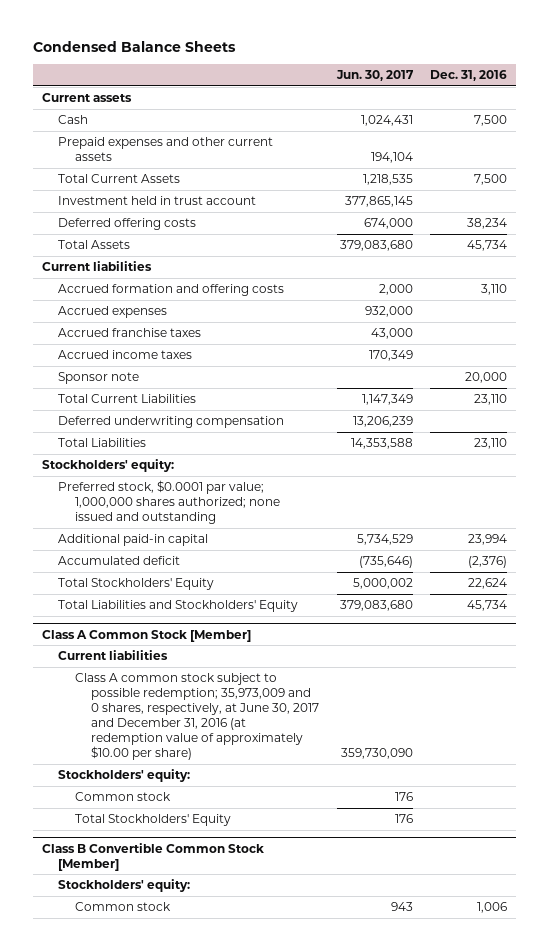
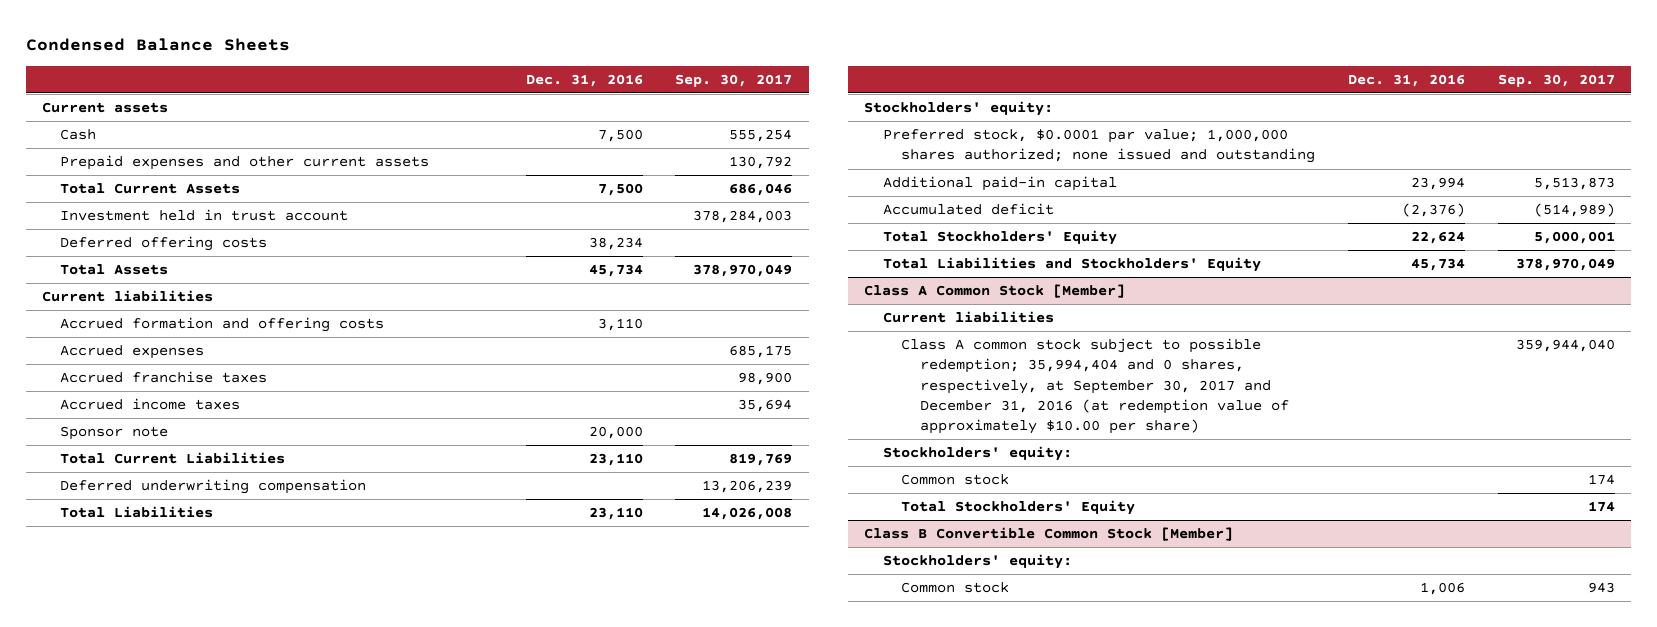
[335,70,414,82] Jun. 30, 2017 -> none
none -> [675,73,793,87] Sep. 30, 2017
[74,673,320,761] Class A common stock subject to possible redemption; 35,973,009 and 0 shares, respectively, at June 30, 2017 and December 31, 2016 (at redemption value of approximately $10.00 per share) -> [901,338,1289,434] Class A common stock subject to possible redemption; 35,994,404 and 0 shares, respectively, at September 30, 2017 and December 31, 2016 (at redemption value of approximately $10.00 per share)

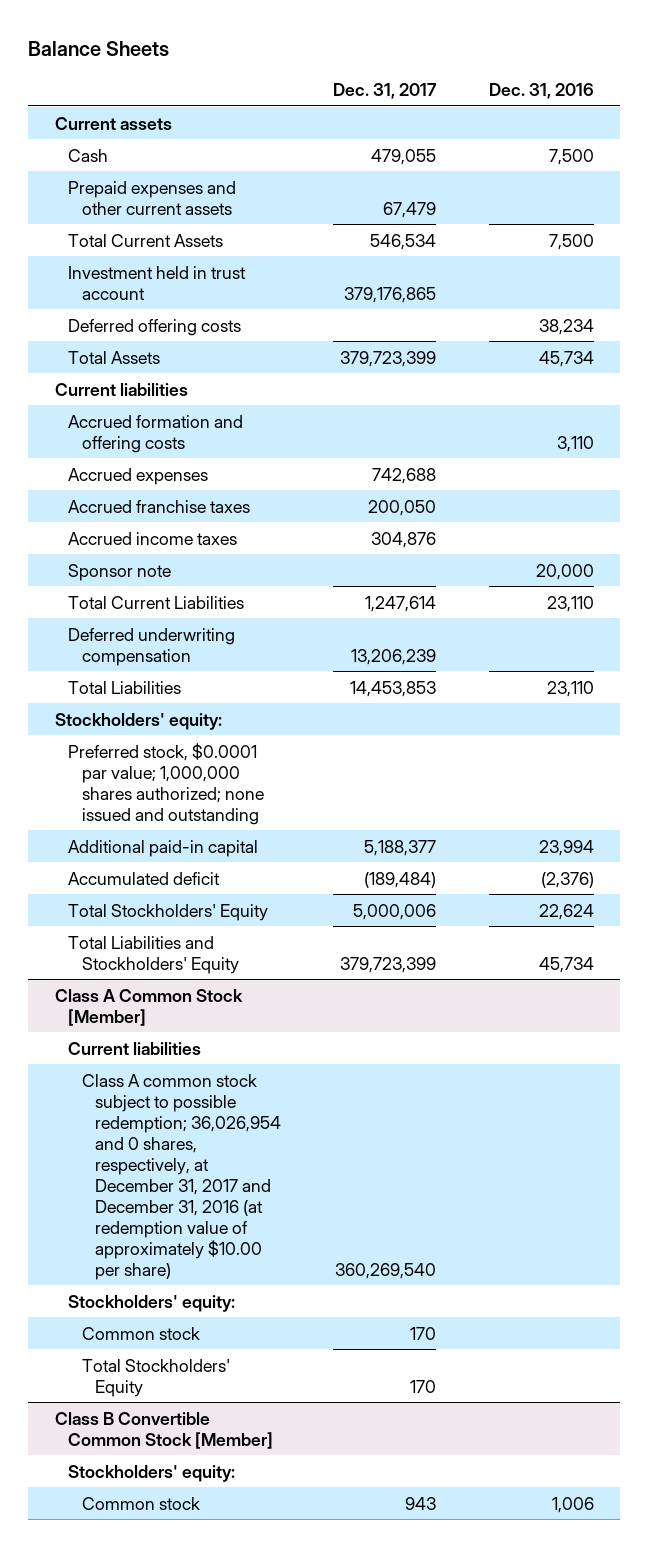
[25,37,290,51] Condensed Balance Sheets -> [28,40,170,56] Balance Sheets
[675,73,793,87] Sep. 30, 2017 -> none
none -> [333,82,438,99] Dec. 31, 2017
[901,338,1289,434] Class A common stock subject to possible redemption; 35,994,404 and 0 shares, respectively, at September 30, 2017 and December 31, 2016 (at redemption value of approximately $10.00 per share) -> [81,1073,282,1280] Class A common stock subject to possible redemption; 36,026,954 and 0 shares, respectively, at December 31, 2017 and December 31, 2016 (at redemption value of approximately $10.00 per share)

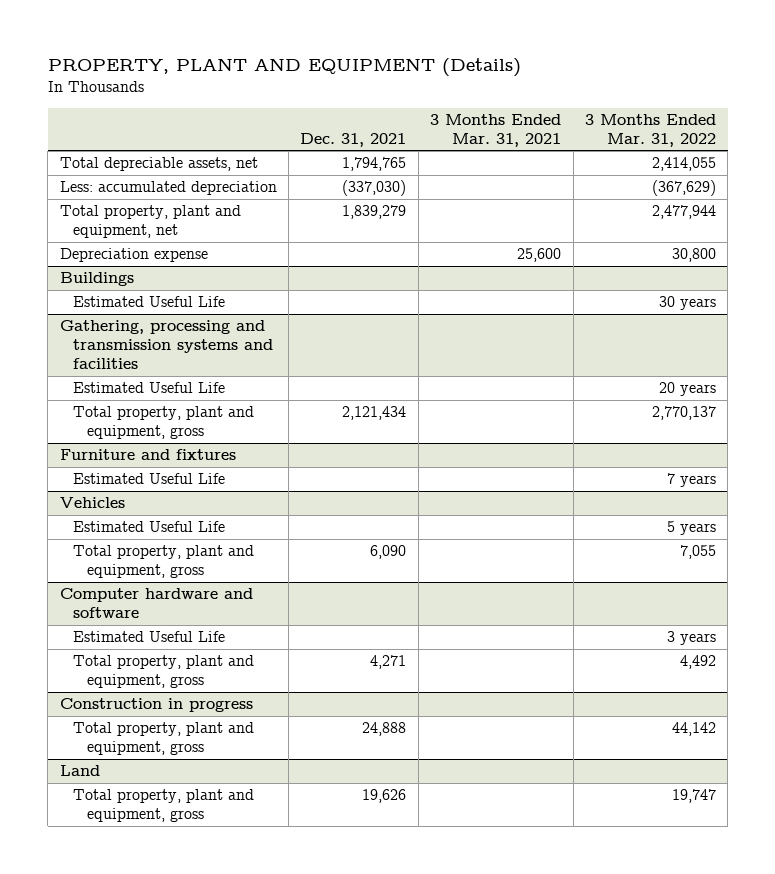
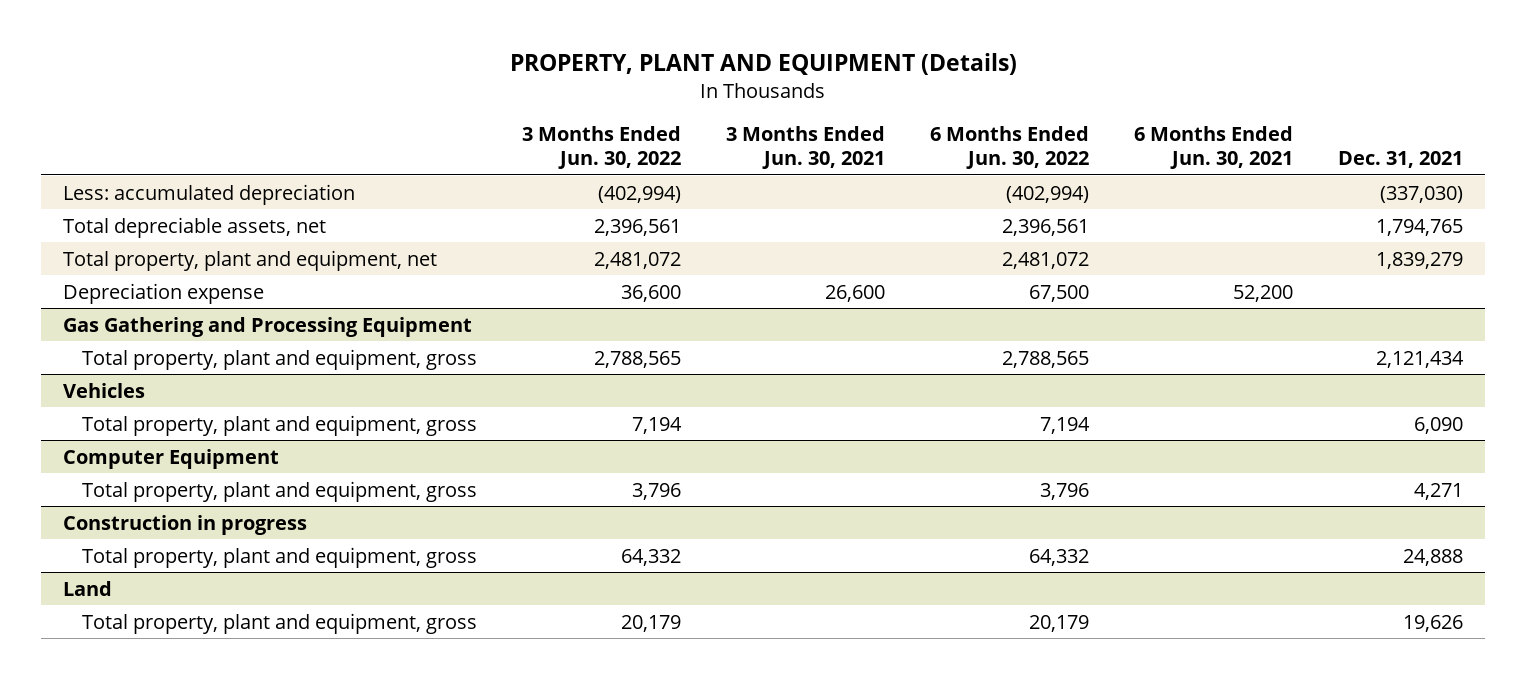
[430,114,562,147] 3 Months Ended Mar. 31, 2021 -> none
[584,114,716,147] 3 Months Ended Mar. 31, 2022 -> none
none -> [521,126,681,169] 3 Months Ended Jun. 30, 2022
none -> [725,126,885,169] 3 Months Ended Jun. 30, 2021
none -> [929,126,1089,169] 6 Months Ended Jun. 30, 2022
none -> [1133,126,1293,169] 6 Months Ended Jun. 30, 2021
[59,157,258,172] Total depreciable assets, net -> [63,216,327,238] Total depreciable assets, net
[59,272,134,287] Buildings -> none
[73,296,226,308] Estimated Useful Life -> none
[73,382,226,394] Estimated Useful Life -> none
[59,320,274,369] Gathering, processing and transmission systems and facilities -> [63,316,473,337] Gas Gathering and Processing Equipment
[59,449,236,461] Furniture and fixtures -> none
[73,473,226,485] Estimated Useful Life -> none
[73,521,226,533] Estimated Useful Life -> none
[73,631,226,643] Estimated Useful Life -> none
[59,588,253,619] Computer hardware and software -> [63,448,280,469] Computer Equipment

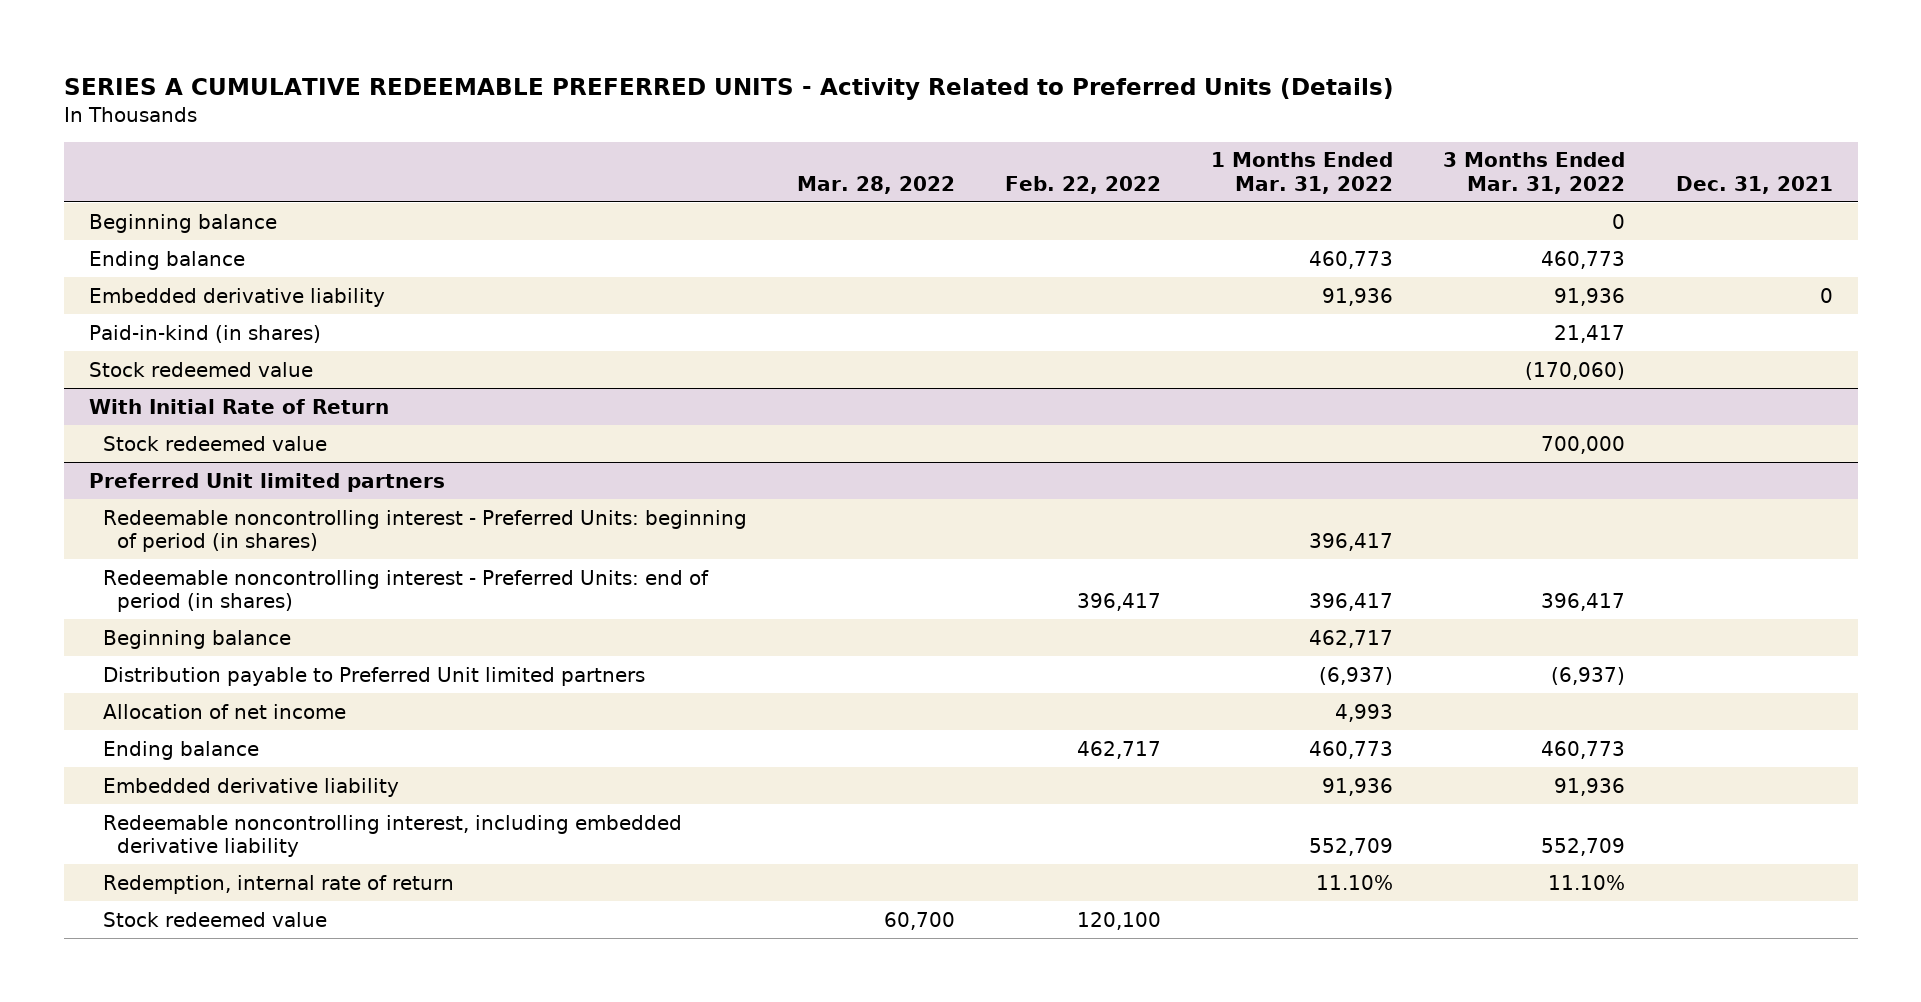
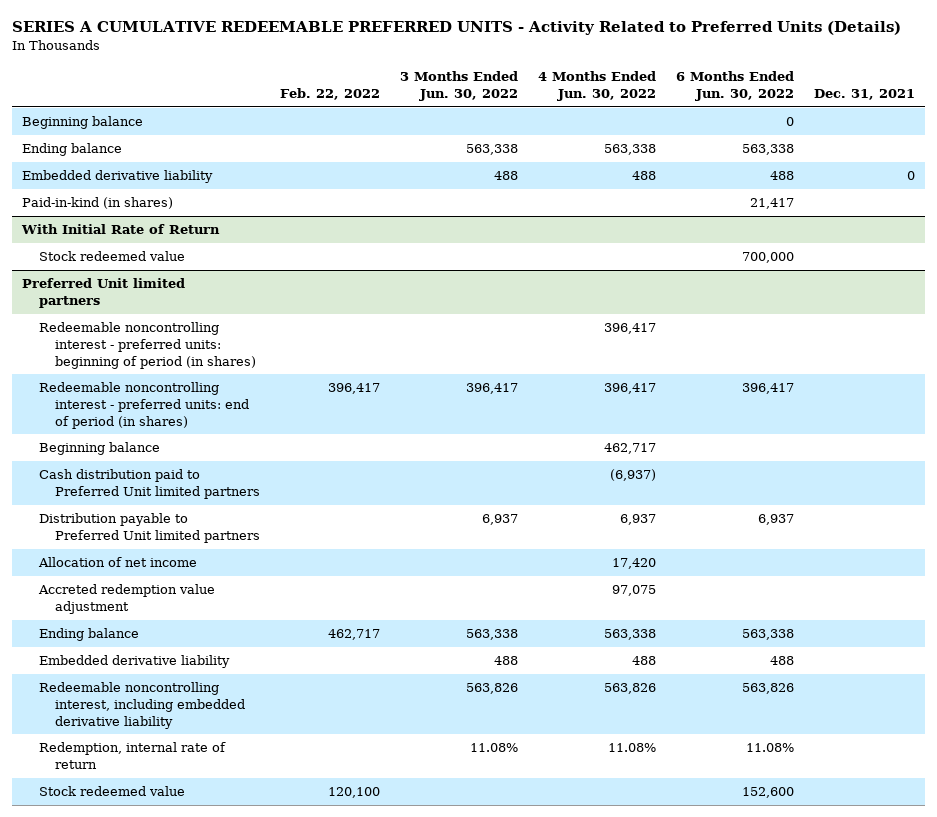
[797,175,956,194] Mar. 28, 2022 -> none
[1211,152,1394,194] 1 Months Ended Mar. 31, 2022 -> none
[1443,152,1626,194] 3 Months Ended Mar. 31, 2022 -> none
none -> [400,71,519,101] 3 Months Ended Jun. 30, 2022
none -> [538,71,657,101] 4 Months Ended Jun. 30, 2022
none -> [676,71,795,101] 6 Months Ended Jun. 30, 2022
[88,361,313,377] Stock redeemed value -> none
[102,509,747,552] Redeemable noncontrolling interest - Preferred Units: beginning of period (in shares) -> [38,322,257,369] Redeemable noncontrolling interest - preferred units: beginning of period (in shares)
[102,569,709,612] Redeemable noncontrolling interest - Preferred Units: end of period (in shares) -> [38,382,250,429] Redeemable noncontrolling interest - preferred units: end of period (in shares)
none -> [38,469,261,500] Cash distribution paid to Preferred Unit limited partners
none -> [37,584,215,615] Accreted redemption value adjustment

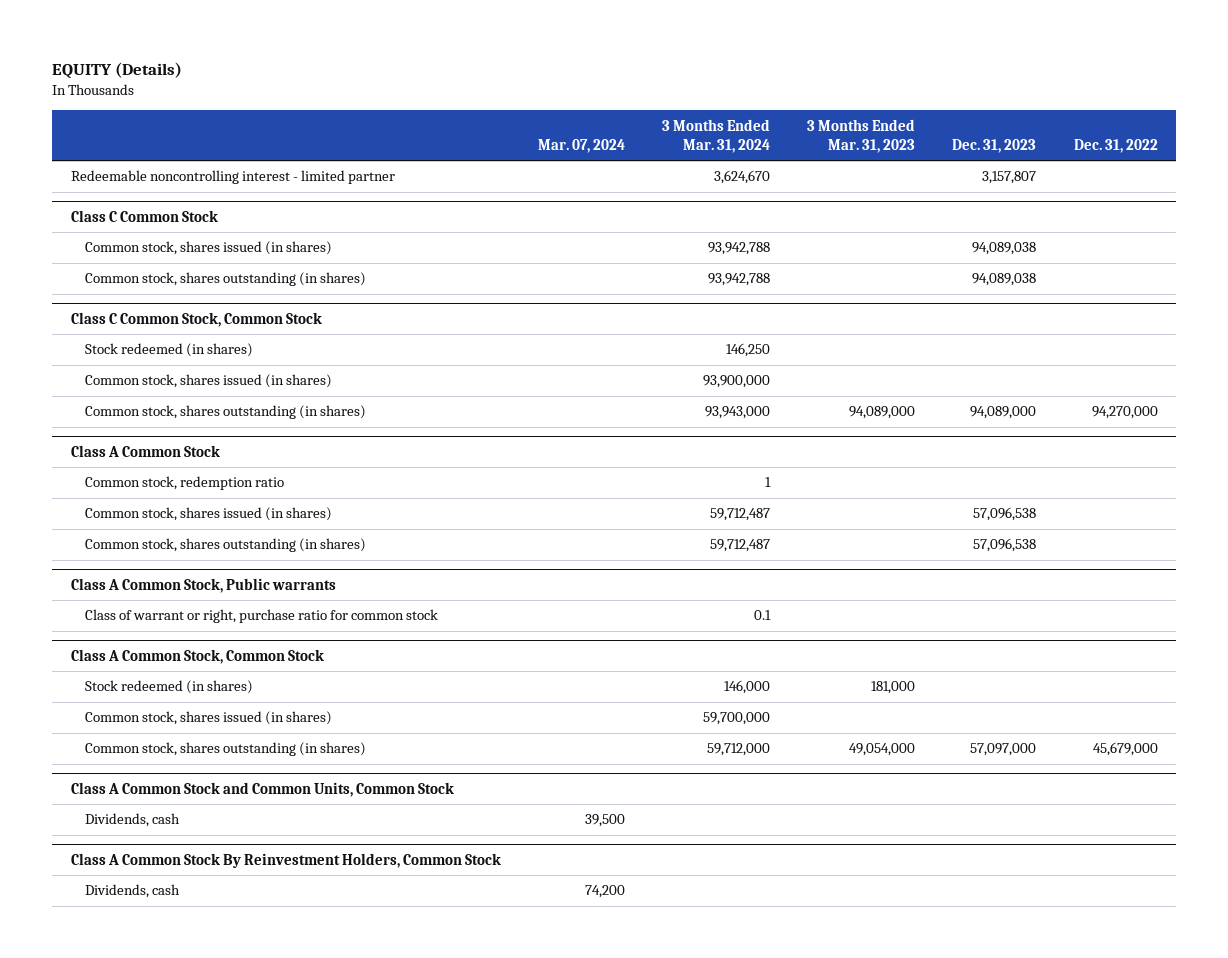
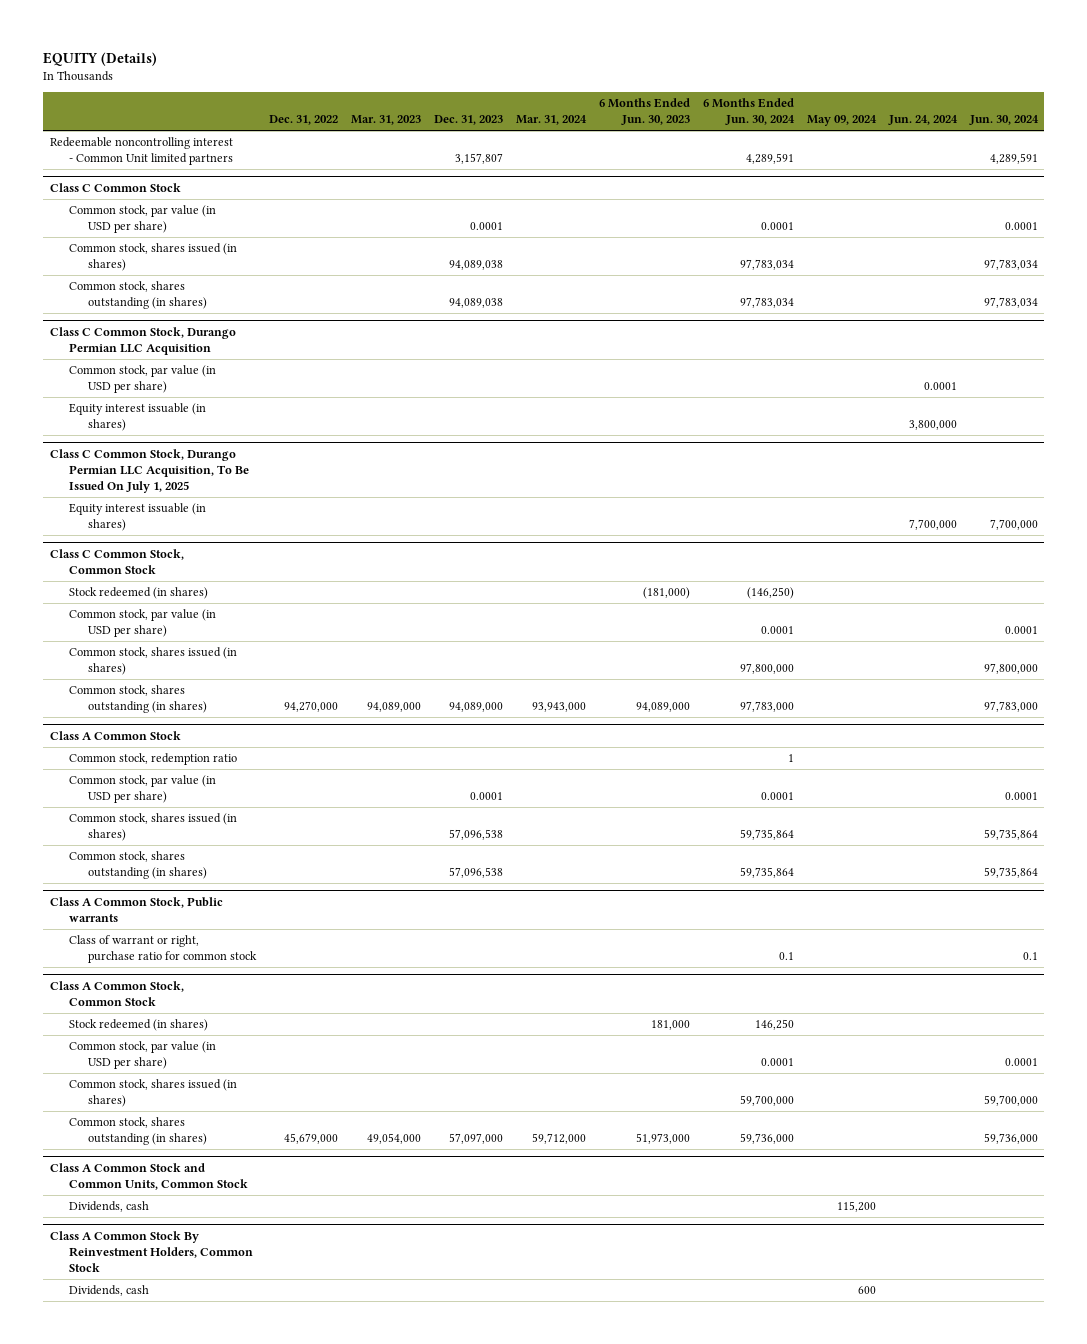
[537,138,625,153] Mar. 07, 2024 -> none
[662,118,771,153] 3 Months Ended Mar. 31, 2024 -> none
[807,118,916,153] 3 Months Ended Mar. 31, 2023 -> none
none -> [351,115,422,126] Mar. 31, 2023
none -> [516,115,588,126] Mar. 31, 2024
none -> [598,98,690,126] 6 Months Ended Jun. 30, 2023
none -> [702,98,795,126] 6 Months Ended Jun. 30, 2024
none -> [806,115,877,127] May 09, 2024
none -> [887,115,958,126] Jun. 24, 2024
none -> [968,115,1039,126] Jun. 30, 2024
[70,170,395,185] Redeemable noncontrolling interest - limited partner -> [49,137,233,166] Redeemable noncontrolling interest - Common Unit limited partners
none -> [68,205,216,234] Common stock, par value (in USD per share)
none -> [49,327,236,356] Class C Common Stock, Durango Permian LLC Acquisition
none -> [68,365,216,394] Common stock, par value (in USD per share)
none -> [68,403,206,432] Equity interest issuable (in shares)
none -> [49,449,249,494] Class C Common Stock, Durango Permian LLC Acquisition, To Be Issued On July 1, 2025
none -> [68,503,206,532] Equity interest issuable (in shares)
none -> [68,609,216,638] Common stock, par value (in USD per share)
none -> [68,775,216,804] Common stock, par value (in USD per share)
none -> [68,1041,216,1070] Common stock, par value (in USD per share)

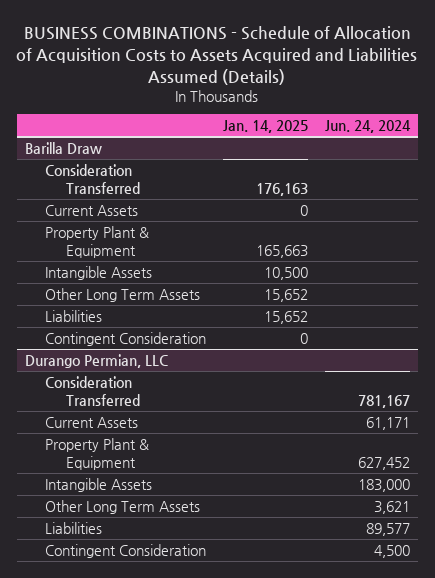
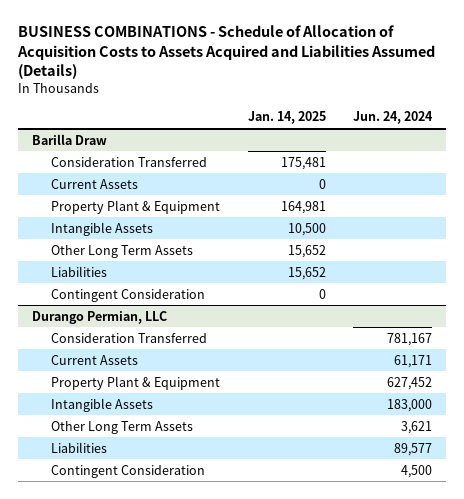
[256,182,309,196] 176,163 -> [280,156,326,170] 175,481
[256,244,309,258] 165,663 -> [280,200,326,214] 164,981

